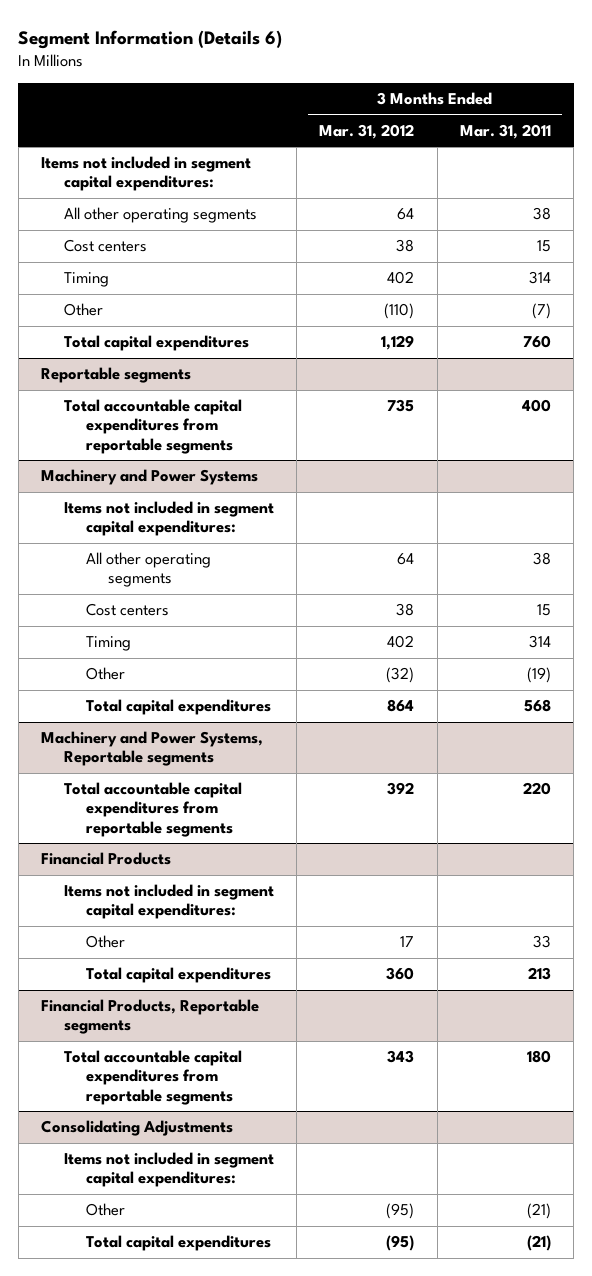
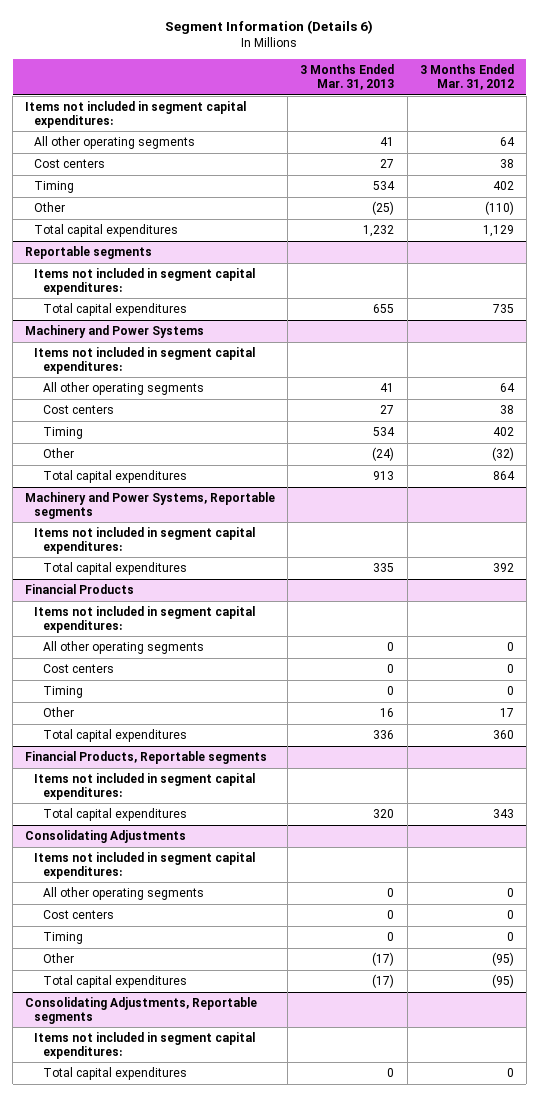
[460,124,552,140] Mar. 31, 2011 -> none
none -> [300,64,395,90] 3 Months Ended Mar. 31, 2013
none -> [34,268,256,295] Items not included in segment capital expenditures:
[63,399,242,454] Total accountable capital expenditures from reportable segments -> [42,303,187,317] Total capital expenditures
none -> [34,527,256,554] Items not included in segment capital expenditures:
[63,782,242,837] Total accountable capital expenditures from reportable segments -> [42,562,187,576] Total capital expenditures
none -> [42,641,204,655] All other operating segments
none -> [42,664,114,674] Cost centers
none -> [42,686,83,699] Timing
none -> [34,773,256,800] Items not included in segment capital expenditures:
[63,1050,242,1105] Total accountable capital expenditures from reportable segments -> [42,808,187,822] Total capital expenditures
none -> [42,887,204,901] All other operating segments
none -> [42,910,114,920] Cost centers
none -> [42,932,83,945] Timing
none -> [25,997,258,1024] Consolidating Adjustments, Reportable segments
none -> [34,1032,256,1059] Items not included in segment capital expenditures:
none -> [42,1067,187,1081] Total capital expenditures

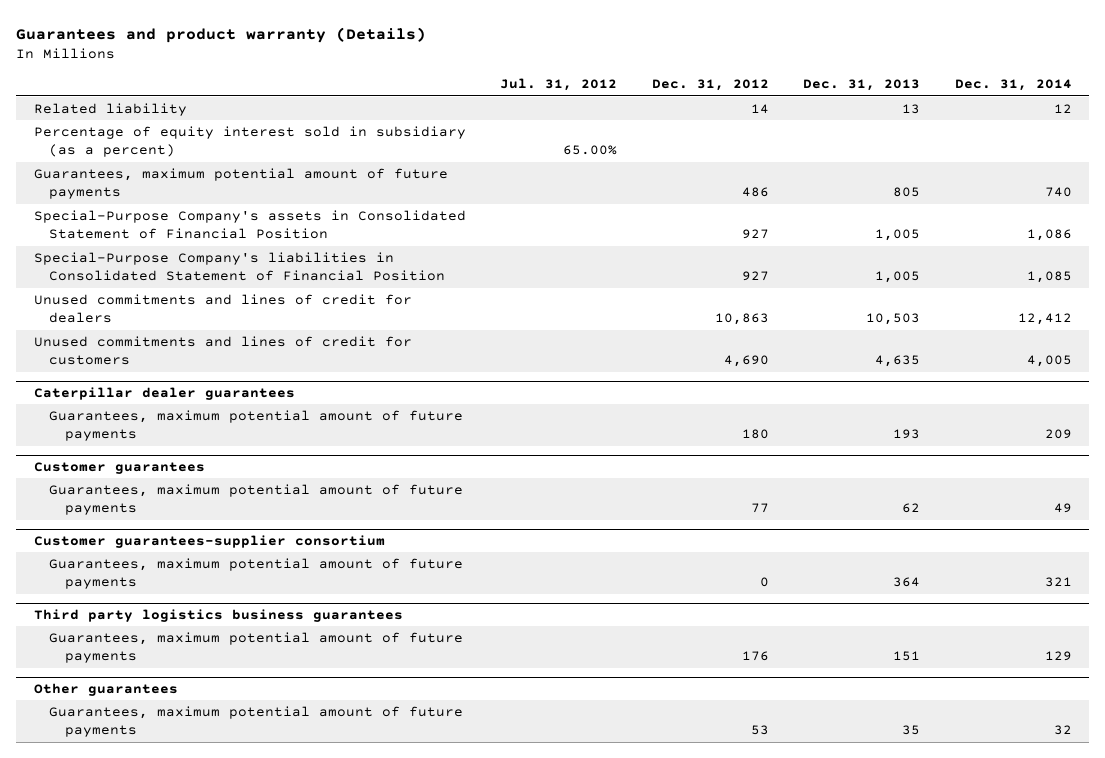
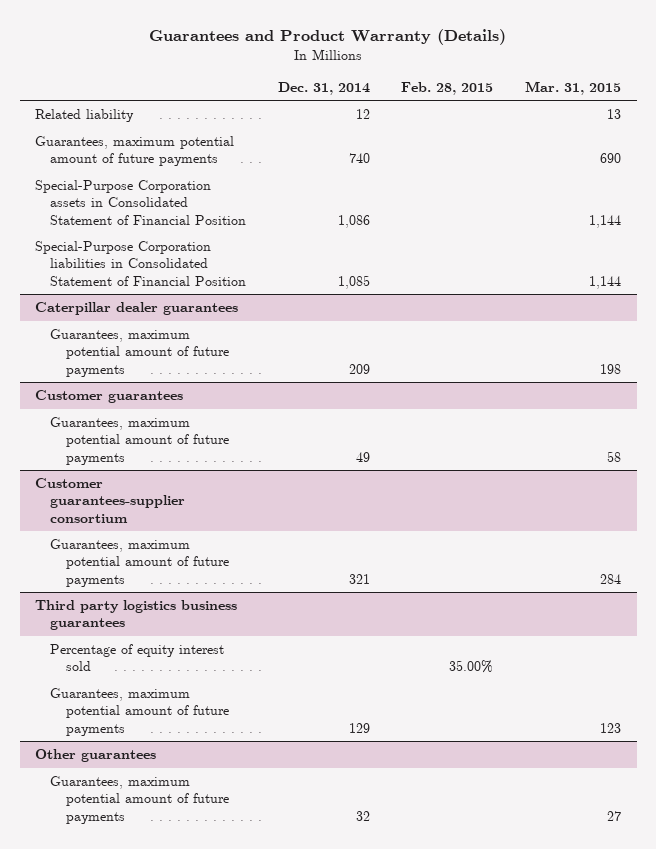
[16,26,427,43] Guarantees and product warranty (Details) -> [149,28,507,45] Guarantees and Product Warranty (Details)
[500,78,618,92] Jul. 31, 2012 -> none
[651,79,769,92] Dec. 31, 2012 -> none
[803,79,921,92] Dec. 31, 2013 -> none
none -> [401,81,494,95] Feb. 28, 2015
none -> [524,80,621,95] Mar. 31, 2015
[33,125,466,158] Percentage of equity interest sold in subsidiary (as a percent) -> none
[33,293,412,324] Unused commitments and lines of credit for dealers -> none
[33,335,412,366] Unused commitments and lines of credit for customers -> none
[33,209,466,240] Special-Purpose Company's assets in Consolidated Statement of Financial Position -> [35,180,247,225] Special-Purpose Corporation assets in Consolidated Statement of Financial Position
[33,251,446,282] Special-Purpose Company's liabilities in Consolidated Statement of Financial Position -> [35,241,247,286] Special-Purpose Corporation liabilities in Consolidated Statement of Financial Position
none -> [50,644,225,672] Percentage of equity interest sold

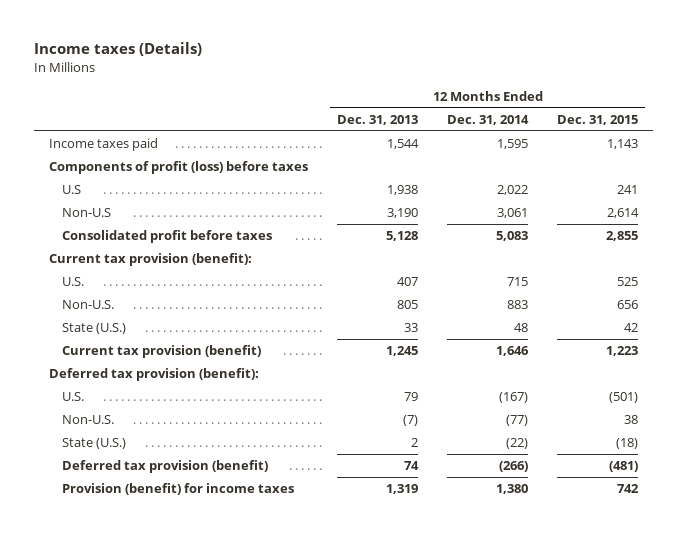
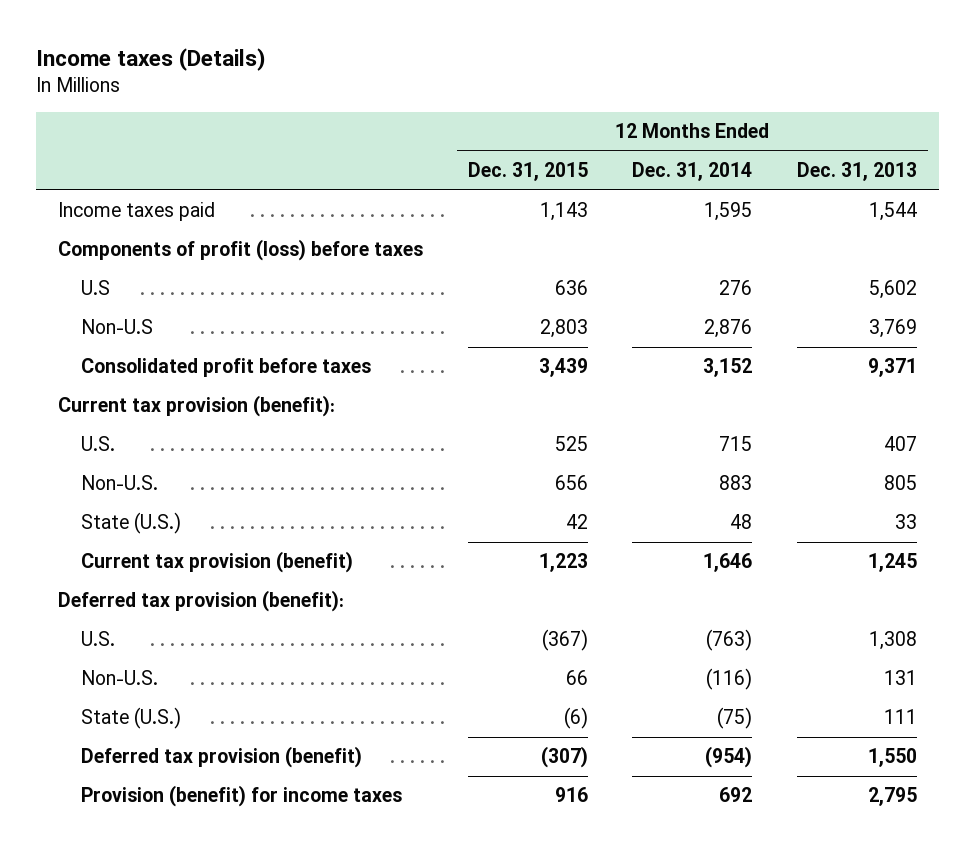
[386,185,418,196] 1,938 -> [869,280,918,300] 5,602
[497,185,529,196] 2,022 -> [719,280,753,296] 276
[617,185,639,195] 241 -> [554,280,588,296] 636
[386,208,418,219] 3,190 -> [869,319,918,339] 3,769
[497,208,529,219] 3,061 -> [704,319,753,339] 2,876
[607,208,640,219] 2,614 -> [539,319,588,339] 2,803
[385,231,418,242] 5,128 -> [868,358,918,378] 9,371
[496,231,529,242] 5,083 -> [703,358,753,378] 3,152
[606,231,639,242] 2,855 -> [538,358,588,378] 3,439
[403,392,418,402] 79 -> [869,631,918,651] 1,308
[499,392,529,404] (167) -> [706,629,753,652] (763)
[609,392,639,404] (501) -> [541,629,588,652] (367)
[402,415,418,427] (7) -> [884,670,918,686] 131
[506,415,529,427] (77) -> [706,668,753,691] (116)
[624,415,639,425] 38 -> [565,670,588,686] 66
[410,438,418,448] 2 -> [884,709,918,725] 111
[506,438,529,450] (22) -> [717,707,753,730] (75)
[616,438,639,450] (18) -> [563,707,588,730] (6)
[403,461,419,471] 74 -> [868,748,918,768] 1,550
[499,461,529,473] (266) -> [705,746,753,769] (954)
[609,461,639,473] (481) -> [540,746,588,769] (307)
[385,484,418,495] 1,319 -> [868,787,918,807] 2,795
[496,484,529,495] 1,380 -> [719,787,753,803] 692
[617,484,640,494] 742 -> [554,787,588,803] 916

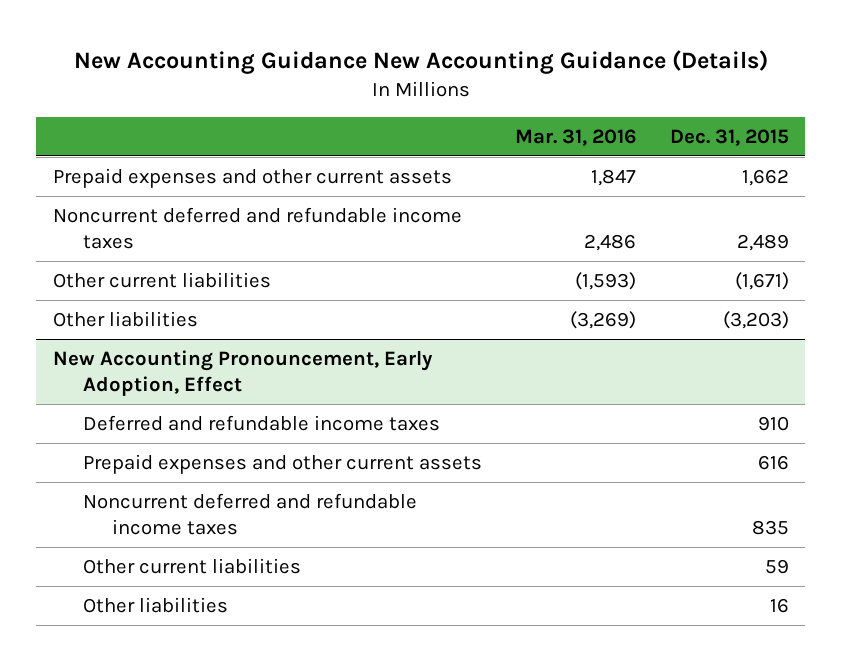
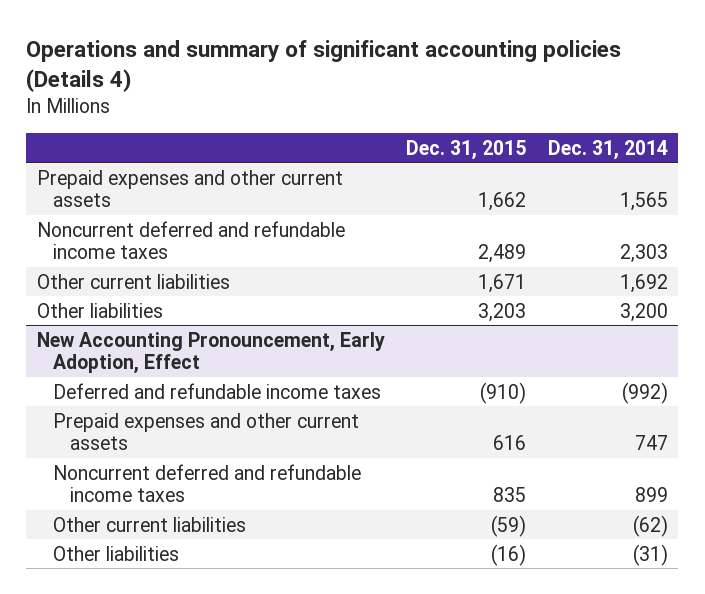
[73,50,768,75] New Accounting Guidance New Accounting Guidance (Details) -> [26,39,622,93] Operations and summary of significant accounting policies (Details 4)
[515,128,637,146] Mar. 31, 2016 -> none
none -> [547,139,668,160] Dec. 31, 2014
[734,272,789,291] (1,671) -> [478,273,527,293] 1,671
[722,311,789,330] (3,203) -> [478,302,527,322] 3,203
[757,416,789,432] 910 -> [480,381,527,404] (910)
[764,559,789,575] 59 -> [491,514,527,537] (59)
[769,598,789,614] 16 -> [491,543,527,566] (16)

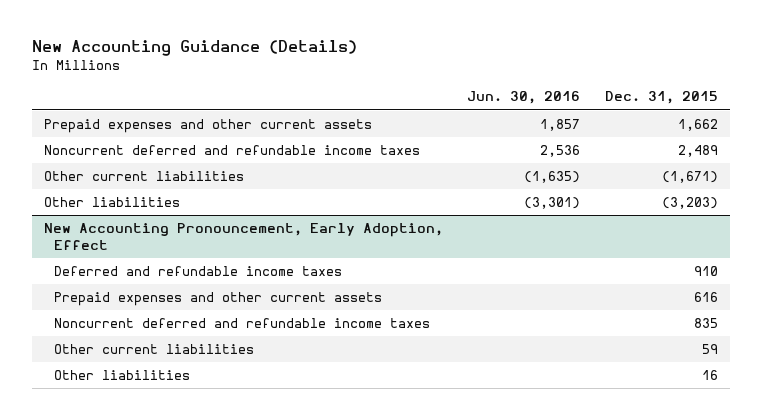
[26,39,622,93] Operations and summary of significant accounting policies (Details 4) -> [32,40,358,57] New Accounting Guidance (Details)
[547,139,668,160] Dec. 31, 2014 -> none
none -> [467,91,581,105] Jun. 30, 2016
[478,273,527,293] 1,671 -> [661,171,718,184] (1,671)
[478,302,527,322] 3,203 -> [661,197,718,210] (3,203)
[480,381,527,404] (910) -> [693,266,718,277] 910
[491,514,527,537] (59) -> [701,344,718,355] 59
[491,543,527,566] (16) -> [701,370,718,381] 16

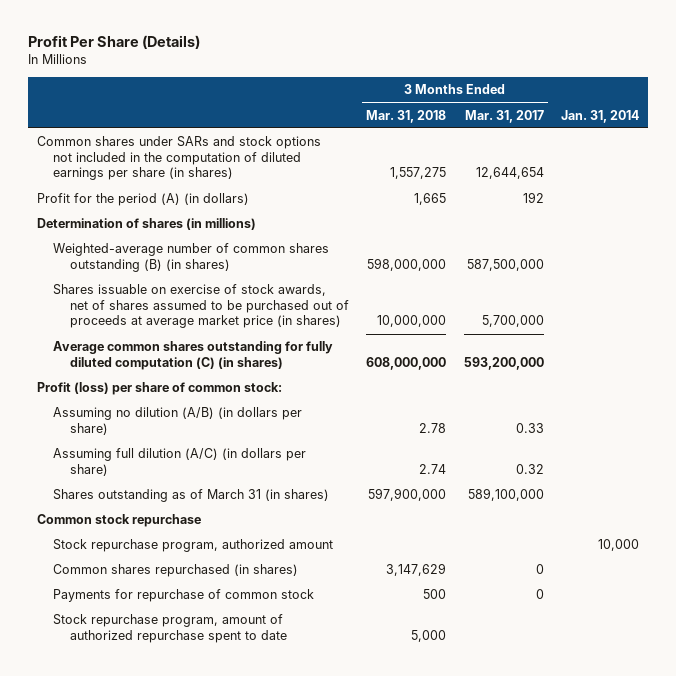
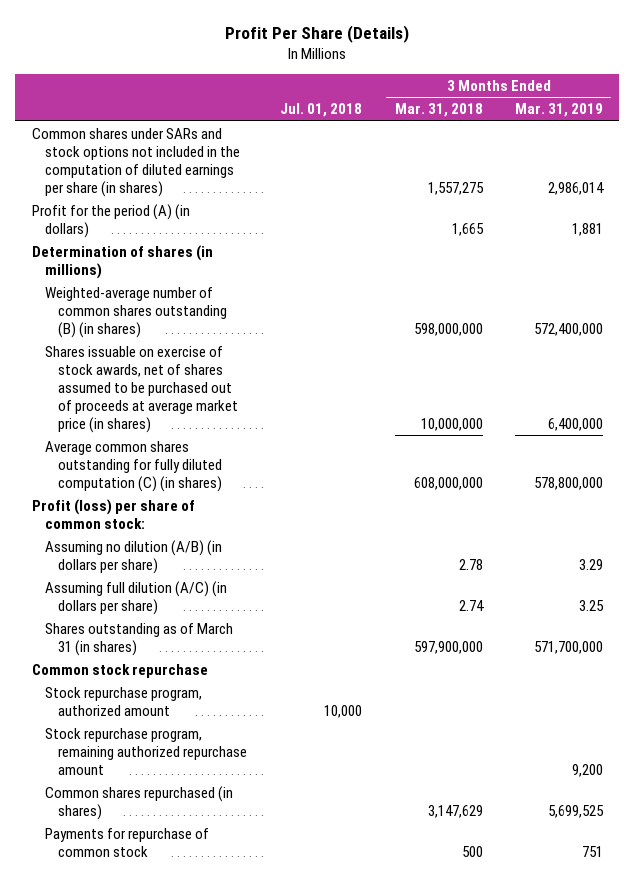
[464,109,544,123] Mar. 31, 2017 -> none
[561,109,640,123] Jan. 31, 2014 -> none
none -> [280,103,363,118] Jul. 01, 2018
none -> [515,103,604,118] Mar. 31, 2019
none -> [45,728,248,775] Stock repurchase program, remaining authorized repurchase amount
[53,614,287,643] Stock repurchase program, amount of authorized repurchase spent to date -> none

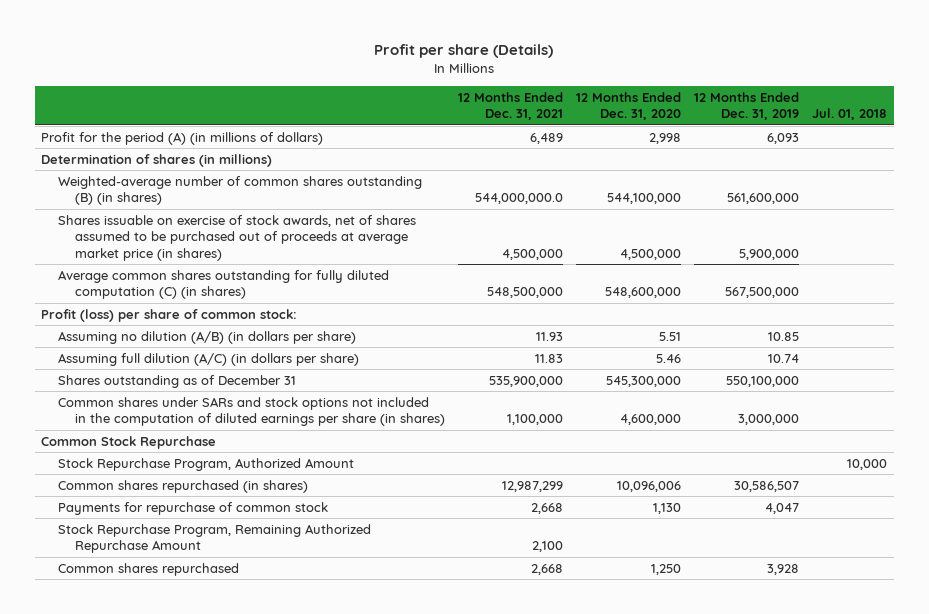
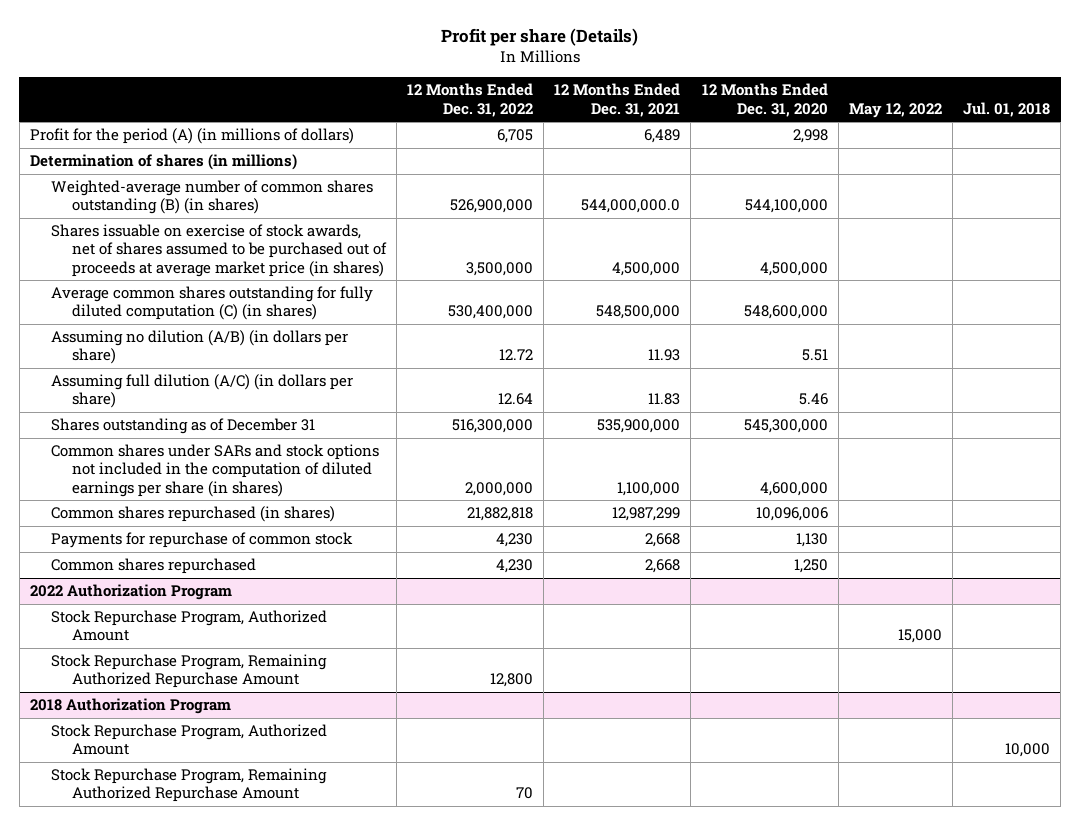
[694,91,800,121] 12 Months Ended Dec. 31, 2019 -> none
none -> [407,83,534,117] 12 Months Ended Dec. 31, 2022
none -> [848,102,942,118] May 12, 2022
[41,308,298,322] Profit (loss) per share of common stock: -> none
[41,435,217,449] Common Stock Repurchase -> none
[58,457,355,471] Stock Repurchase Program, Authorized Amount -> none
[58,523,372,554] Stock Repurchase Program, Remaining Authorized Repurchase Amount -> none
none -> [29,584,232,601] 2022 Authorization Program
none -> [50,610,327,642] Stock Repurchase Program, Authorized Amount
none -> [50,654,327,689] Stock Repurchase Program, Remaining Authorized Repurchase Amount
none -> [29,698,231,715] 2018 Authorization Program
none -> [50,724,327,756] Stock Repurchase Program, Authorized Amount
none -> [50,768,327,803] Stock Repurchase Program, Remaining Authorized Repurchase Amount

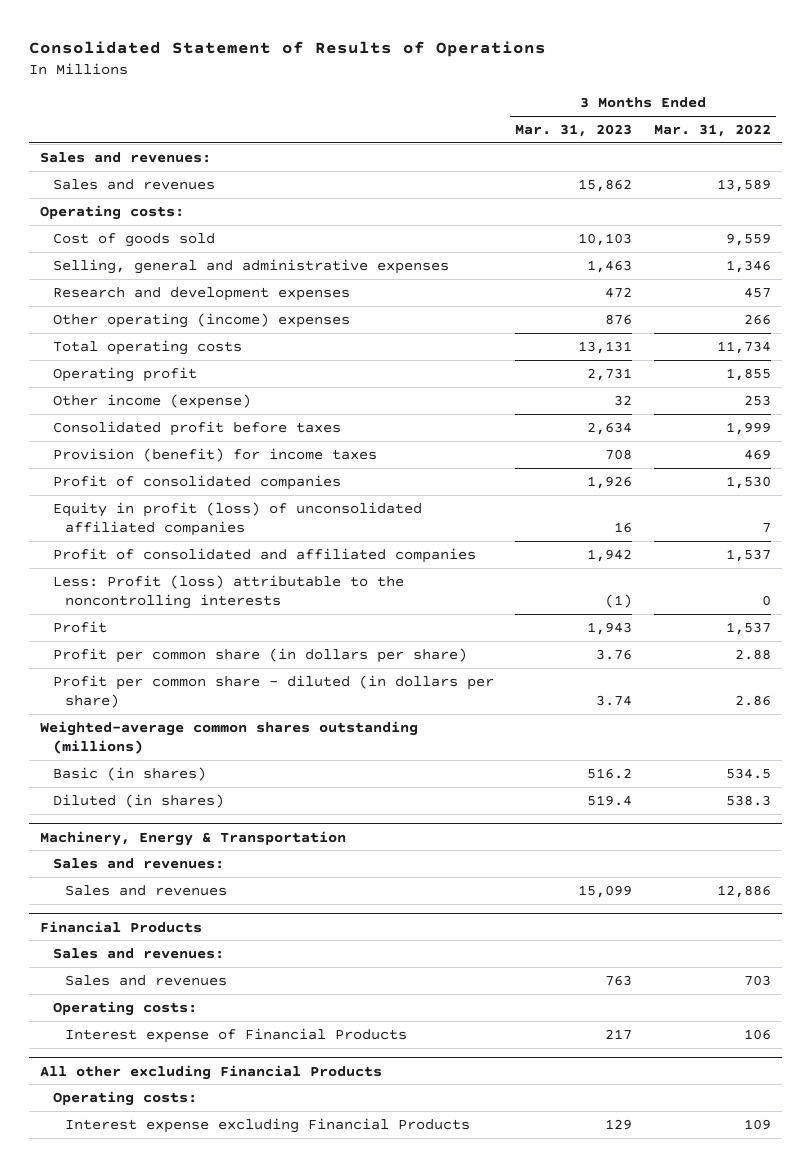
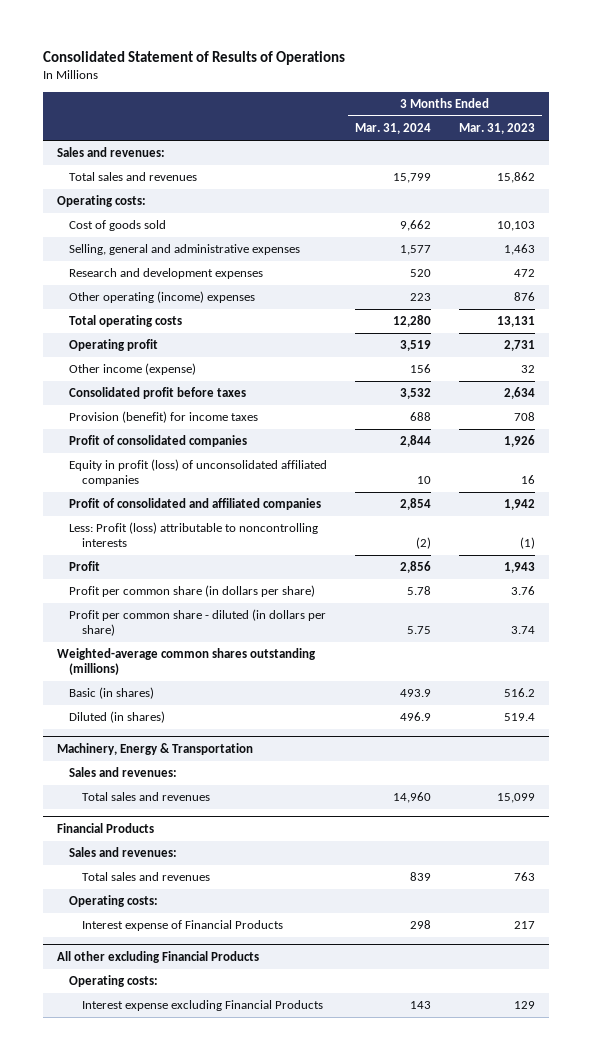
[653,124,771,138] Mar. 31, 2022 -> none
none -> [355,123,432,135] Mar. 31, 2024
[52,178,215,190] Sales and revenues -> [69,172,198,182] Total sales and revenues
[52,574,404,610] Less: Profit (loss) attributable to the noncontrolling interests -> [69,522,319,547] Less: Profit (loss) attributable to noncontrolling interests
[65,884,228,896] Sales and revenues -> [81,792,210,802] Total sales and revenues
[65,974,228,986] Sales and revenues -> [81,872,210,882] Total sales and revenues

